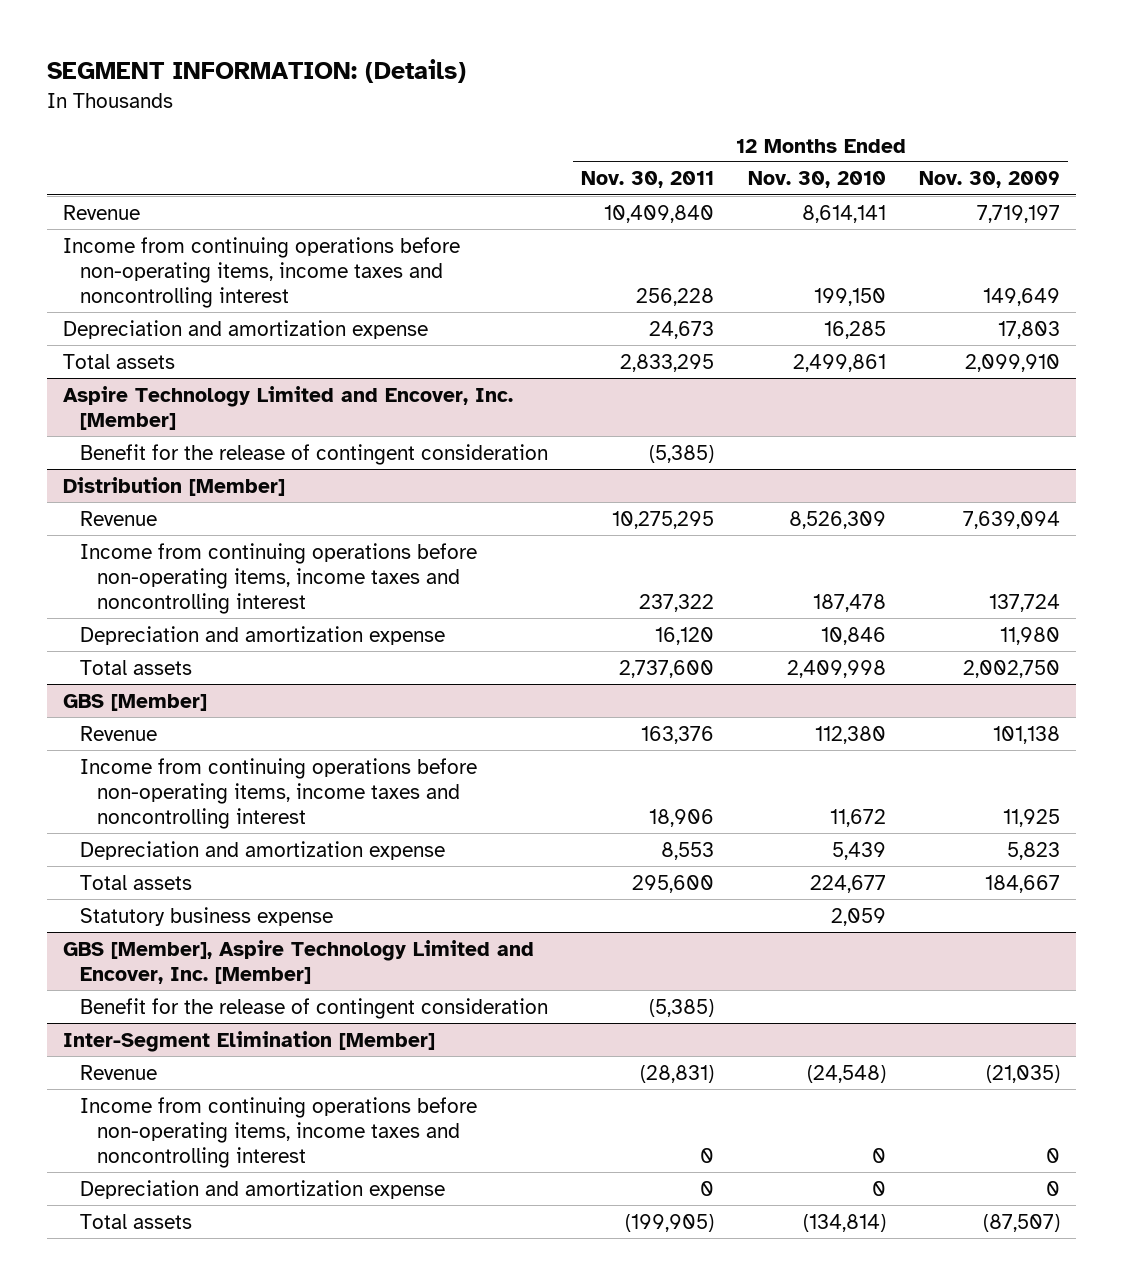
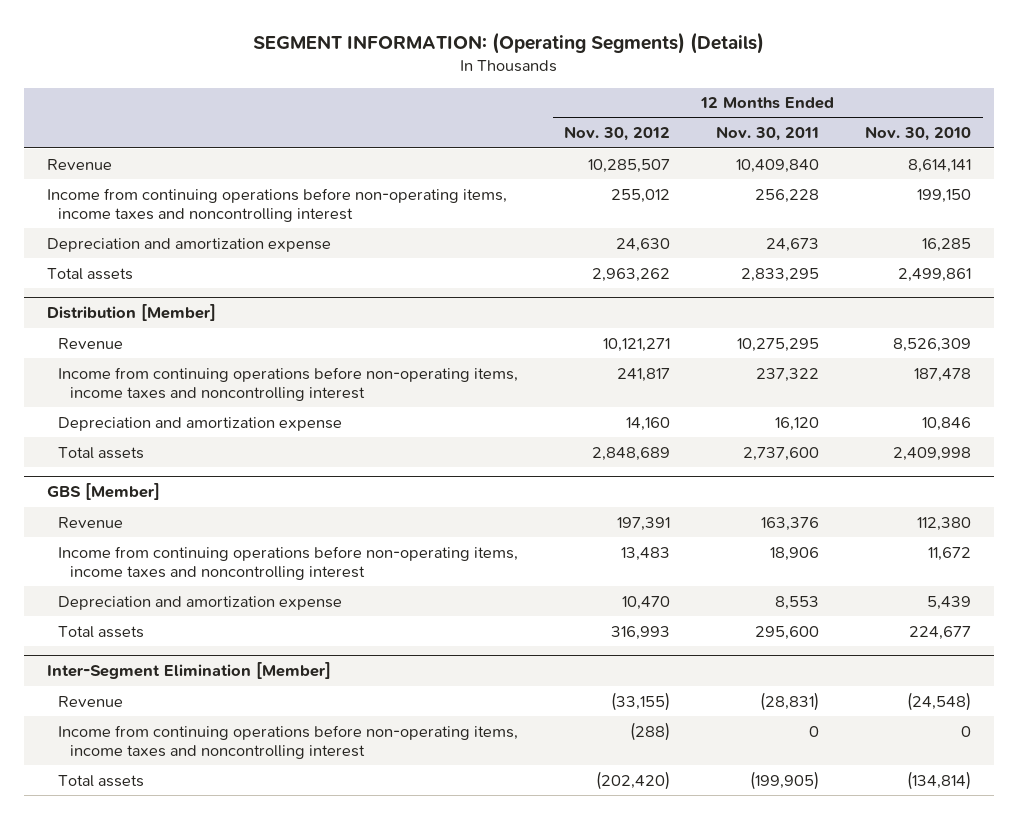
[46,59,466,84] SEGMENT INFORMATION: (Details) -> [252,32,764,55] SEGMENT INFORMATION: (Operating Segments) (Details)
[918,171,1060,189] Nov. 30, 2009 -> none
none -> [564,126,671,142] Nov. 30, 2012
[63,385,514,430] Aspire Technology Limited and Encover, Inc. [Member] -> none
[80,443,549,465] Benefit for the release of contingent consideration -> none
[80,906,334,926] Statutory business expense -> none
[63,939,535,984] GBS [Member], Aspire Technology Limited and Encover, Inc. [Member] -> none
[80,997,549,1019] Benefit for the release of contingent consideration -> none
[80,1179,446,1199] Depreciation and amortization expense -> none

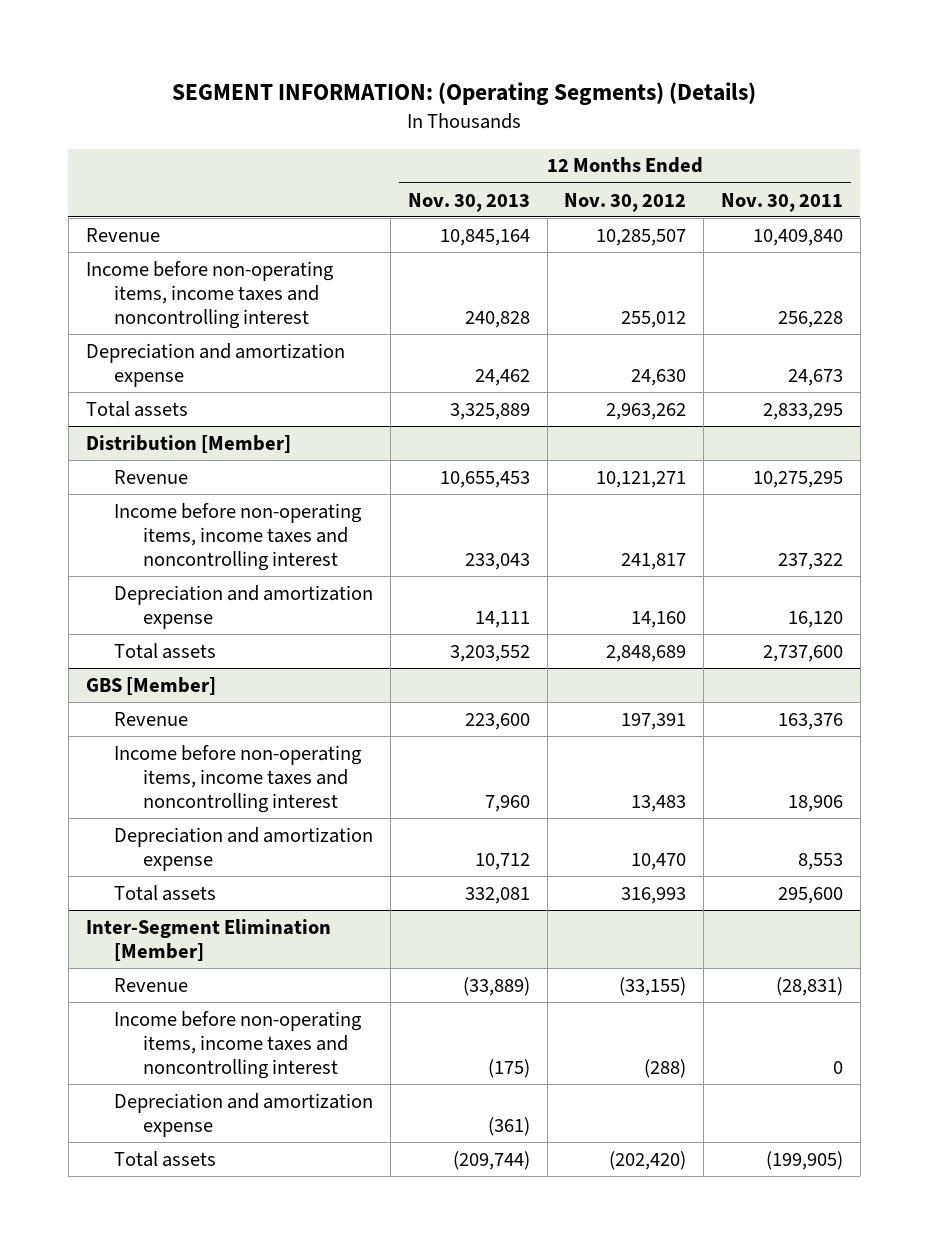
[865,126,972,142] Nov. 30, 2010 -> none
none -> [407,192,530,212] Nov. 30, 2013
[46,187,507,222] Income from continuing operations before non-operating items, income taxes and noncontrolling interest -> [85,260,334,330] Income before non-operating items, income taxes and noncontrolling interest
[58,366,519,401] Income from continuing operations before non-operating items, income taxes and noncontrolling interest -> [114,502,363,572] Income before non-operating items, income taxes and noncontrolling interest
[58,545,519,580] Income from continuing operations before non-operating items, income taxes and noncontrolling interest -> [114,744,363,814] Income before non-operating items, income taxes and noncontrolling interest
[58,724,519,759] Income from continuing operations before non-operating items, income taxes and noncontrolling interest -> [114,1010,363,1080] Income before non-operating items, income taxes and noncontrolling interest
none -> [114,1092,374,1137] Depreciation and amortization expense

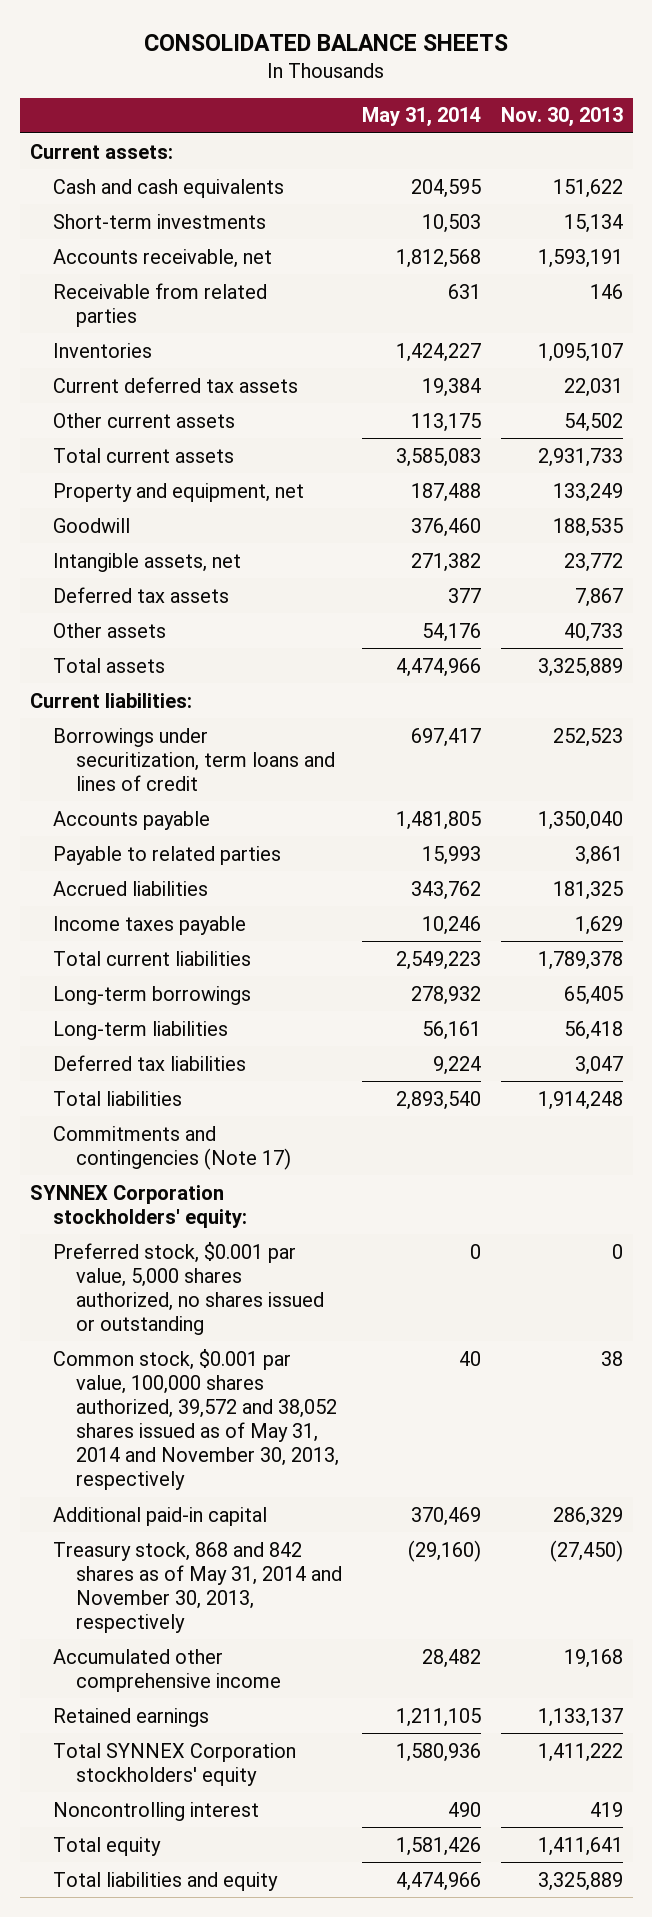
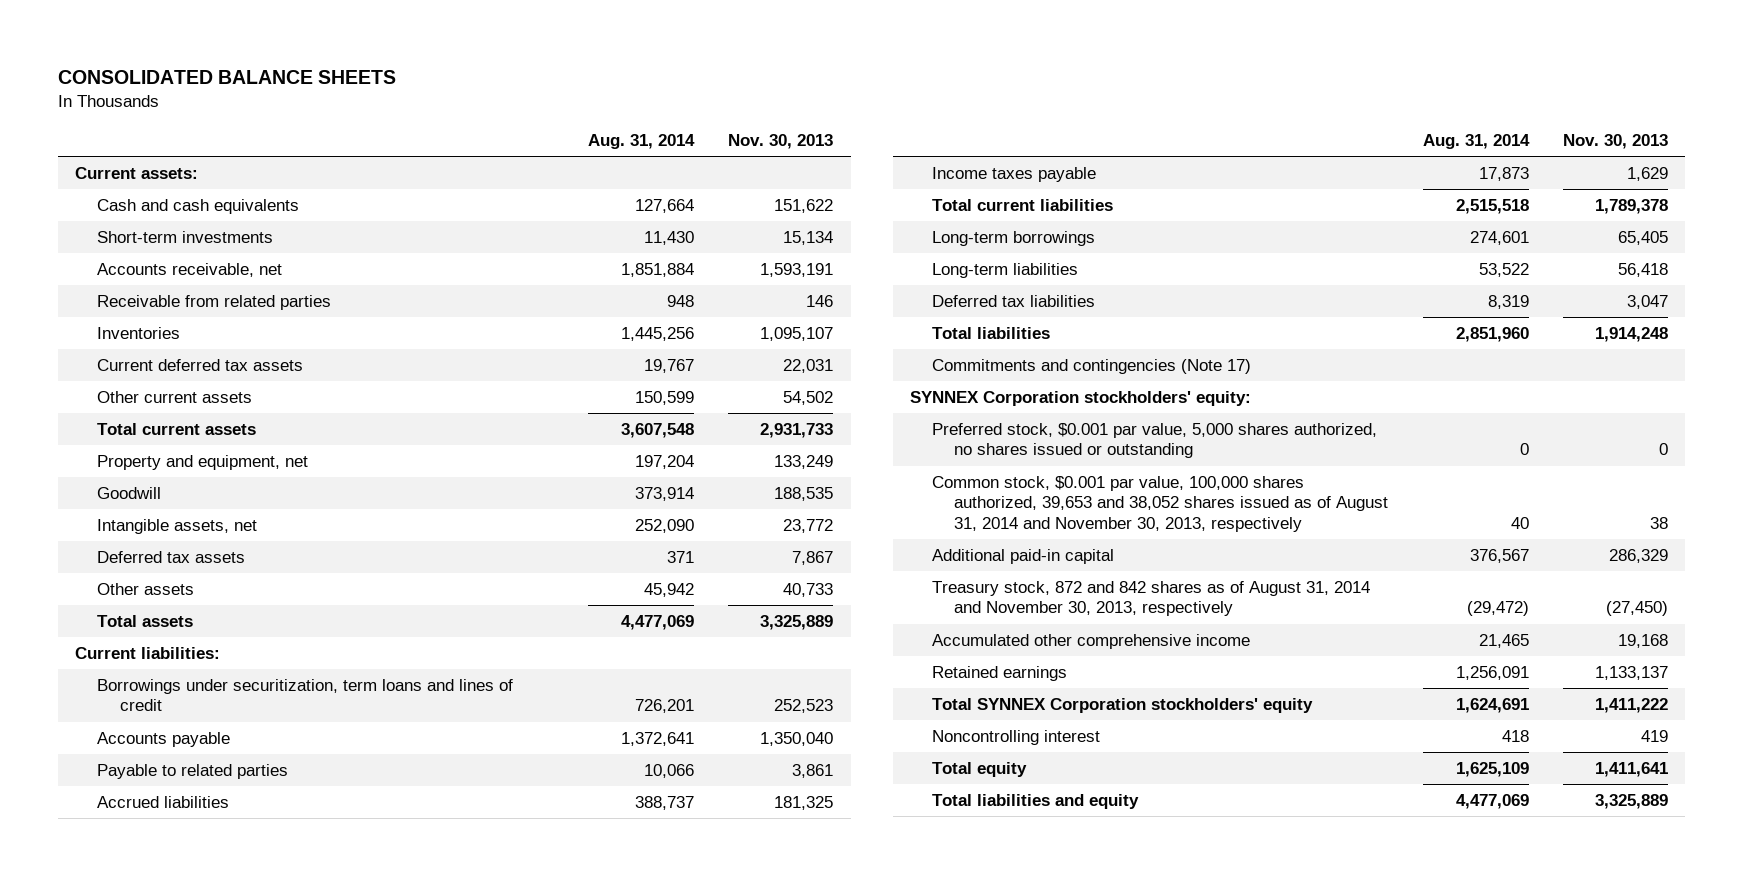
[361,107,481,128] May 31, 2014 -> none
none -> [588,134,696,150] Aug. 31, 2014
[52,1348,339,1491] Common stock, $0.001 par value, 100,000 shares authorized, 39,572 and 38,052 shares issued as of May 31, 2014 and November 30, 2013, respectively -> [932,475,1389,532] Common stock, $0.001 par value, 100,000 shares authorized, 39,653 and 38,052 shares issued as of August 31, 2014 and November 30, 2013, respectively
[52,1541,342,1633] Treasury stock, 868 and 842 shares as of May 31, 2014 and November 30, 2013, respectively -> [932,580,1371,617] Treasury stock, 872 and 842 shares as of August 31, 2014 and November 30, 2013, respectively

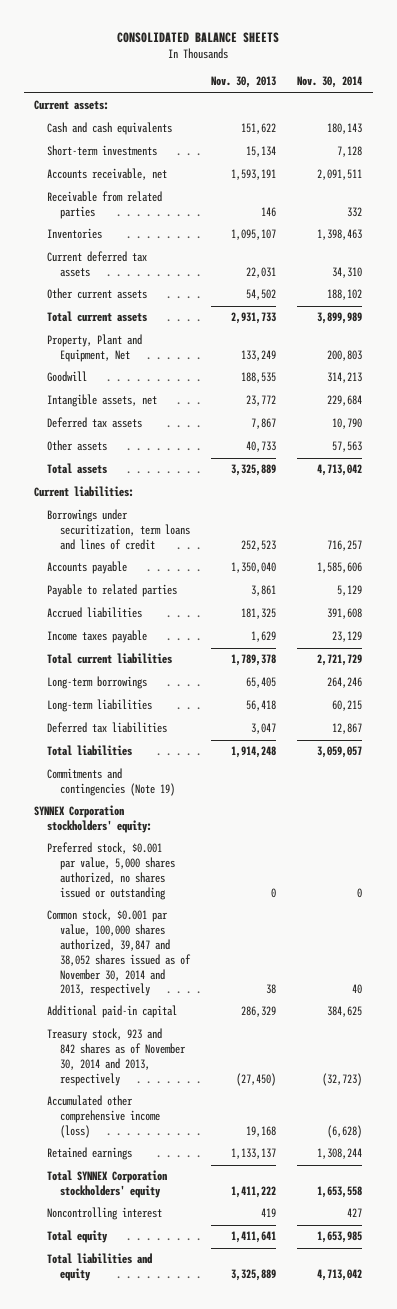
[588,134,696,150] Aug. 31, 2014 -> none
none -> [297,76,363,89] Nov. 30, 2014
[97,454,309,470] Property and equipment, net -> [47,334,143,363] Property, Plant and Equipment, Net
[932,358,1252,374] Commitments and contingencies (Note 17) -> [47,768,176,797] Commitments and contingencies (Note 19)
[932,475,1389,532] Common stock, $0.001 par value, 100,000 shares authorized, 39,653 and 38,052 shares issued as of August 31, 2014 and November 30, 2013, respectively -> [47,909,192,997] Common stock, $0.001 par value, 100,000 shares authorized, 39,847 and 38,052 shares issued as of November 30, 2014 and 2013, respectively
[932,580,1371,617] Treasury stock, 872 and 842 shares as of August 31, 2014 and November 30, 2013, respectively -> [47,1028,187,1086] Treasury stock, 923 and 842 shares as of November 30, 2014 and 2013, respectively
[932,633,1251,649] Accumulated other comprehensive income -> [47,1095,161,1138] Accumulated other comprehensive income (loss)

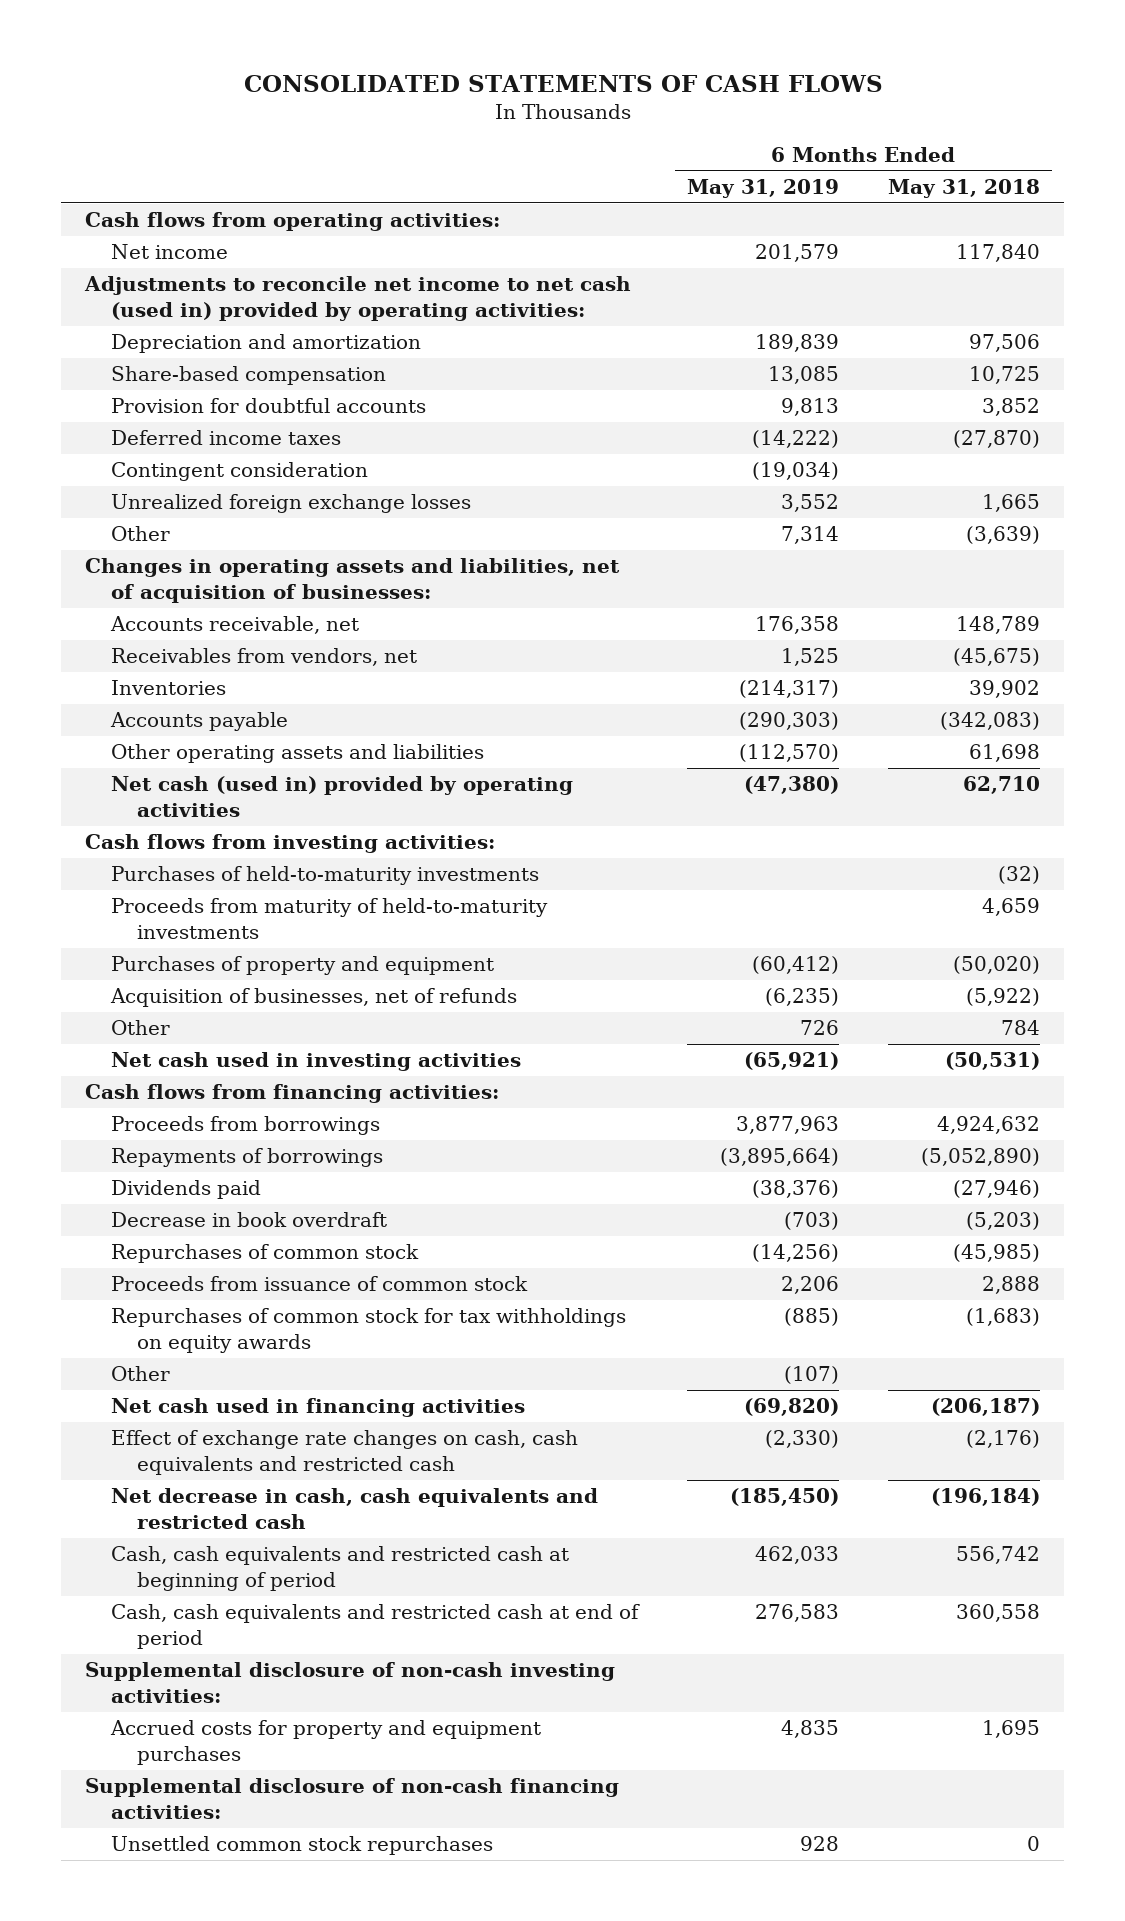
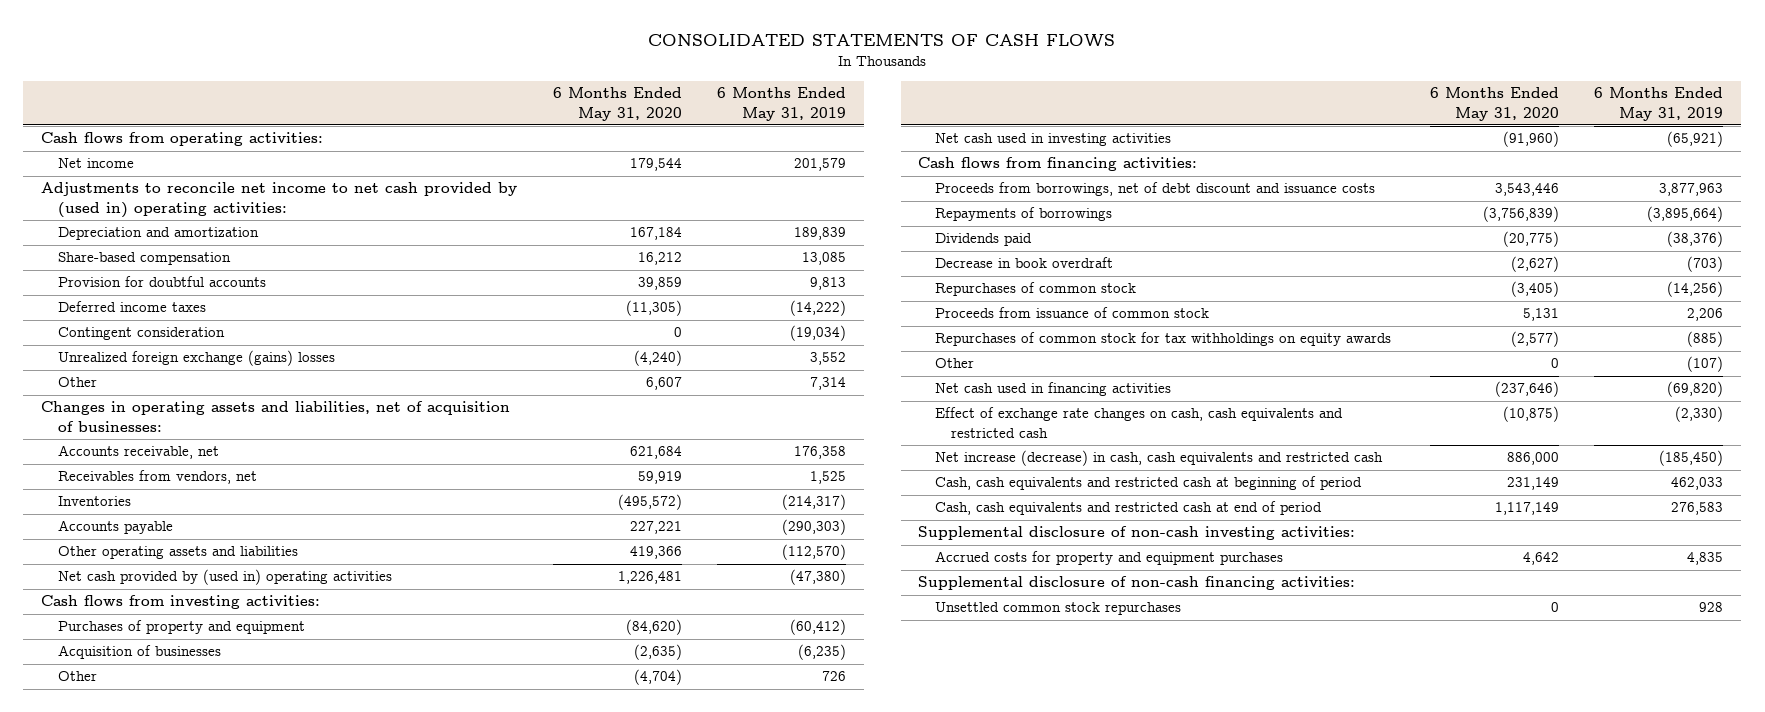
[887,179,1040,199] May 31, 2018 -> none
none -> [552,87,682,121] 6 Months Ended May 31, 2020
[84,276,632,321] Adjustments to reconcile net income to net cash (used in) provided by operating activities: -> [41,182,518,218] Adjustments to reconcile net income to net cash provided by (used in) operating activities:
[111,494,472,514] Unrealized foreign exchange losses -> [57,350,335,367] Unrealized foreign exchange (gains) losses
[111,776,574,817] Net cash (used in) provided by operating activities -> [57,569,392,586] Net cash provided by (used in) operating activities
[111,866,540,886] Purchases of held-to-maturity investments -> none
[111,898,549,939] Proceeds from maturity of held-to-maturity investments -> none
[110,988,518,1008] Acquisition of businesses, net of refunds -> [57,645,221,660] Acquisition of businesses
[111,1116,381,1136] Proceeds from borrowings -> [934,182,1375,197] Proceeds from borrowings, net of debt discount and issuance costs
[111,1488,599,1529] Net decrease in cash, cash equivalents and restricted cash -> [934,450,1383,467] Net increase (decrease) in cash, cash equivalents and restricted cash

